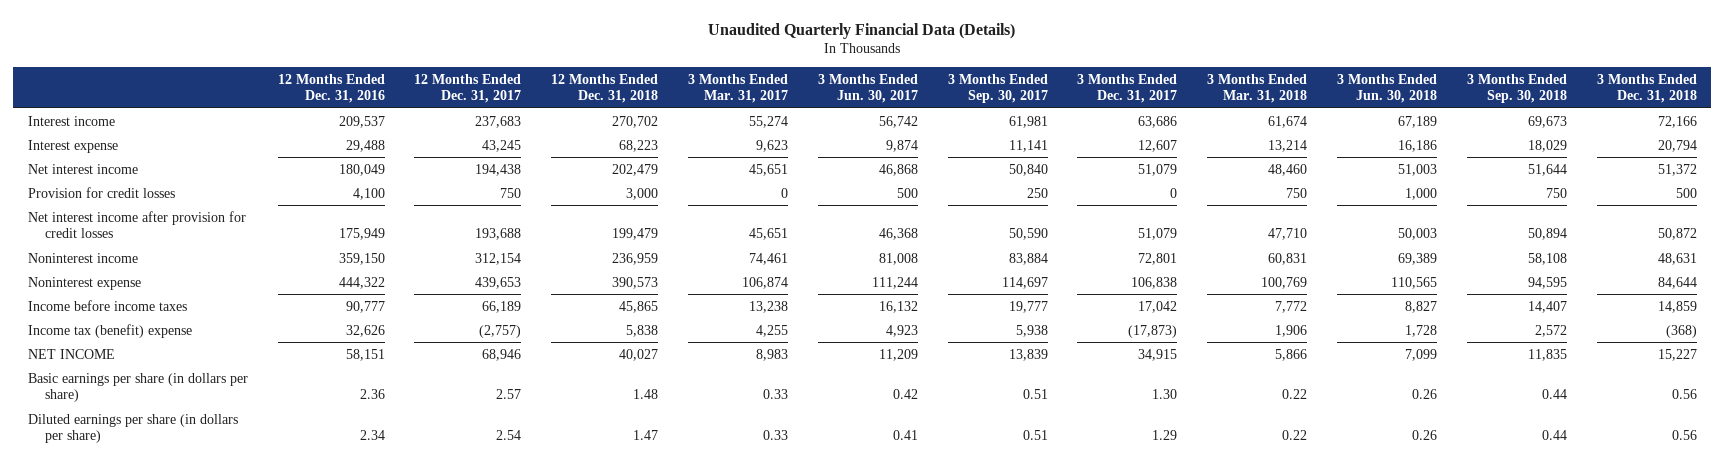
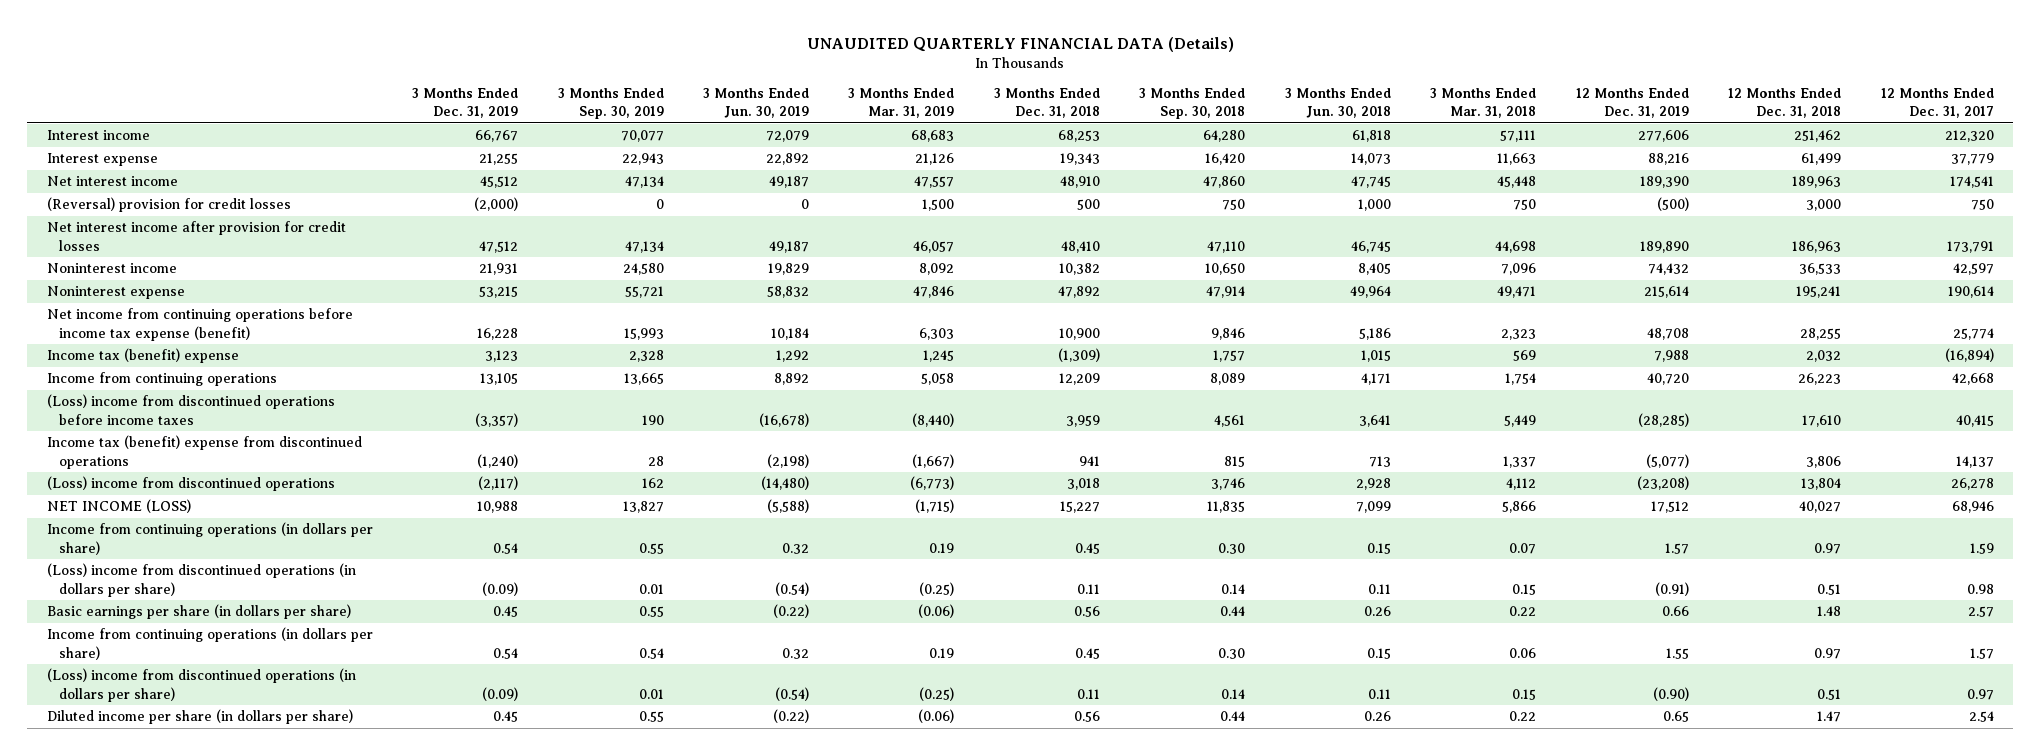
[708,22,1016,39] Unaudited Quarterly Financial Data (Details) -> [807,36,1235,52] UNAUDITED QUARTERLY FINANCIAL DATA (Details)
[277,73,385,104] 12 Months Ended Dec. 31, 2016 -> none
[687,73,788,104] 3 Months Ended Mar. 31, 2017 -> none
[817,73,918,104] 3 Months Ended Jun. 30, 2017 -> none
[947,73,1048,104] 3 Months Ended Sep. 30, 2017 -> none
[1077,73,1178,104] 3 Months Ended Dec. 31, 2017 -> none
none -> [412,87,519,119] 3 Months Ended Dec. 31, 2019
none -> [557,87,664,120] 3 Months Ended Sep. 30, 2019
none -> [702,87,809,119] 3 Months Ended Jun. 30, 2019
none -> [848,87,955,119] 3 Months Ended Mar. 31, 2019
none -> [1575,87,1689,119] 12 Months Ended Dec. 31, 2019
[475,115,522,128] 237,683 -> [1944,130,1994,143] 212,320
[612,115,659,128] 270,702 -> [1794,130,1842,143] 251,462
[1268,115,1308,128] 61,674 -> [1500,130,1537,143] 57,111
[1397,115,1437,128] 67,189 -> [1351,130,1391,143] 61,818
[1527,115,1567,128] 69,673 -> [1203,130,1246,143] 64,280
[1657,115,1697,128] 72,166 -> [1057,130,1100,143] 68,253
[482,139,522,152] 43,245 -> [1950,153,1994,166] 37,779
[619,139,659,152] 68,223 -> [1801,153,1842,166] 61,499
[1268,139,1308,152] 13,214 -> [1497,153,1537,166] 11,663
[1397,139,1437,152] 16,186 -> [1350,153,1391,166] 14,073
[1527,139,1567,152] 18,029 -> [1205,153,1246,166] 16,420
[1657,139,1697,152] 20,794 -> [1059,153,1100,166] 19,343
[475,163,522,176] 194,438 -> [1949,176,1994,189] 174,541
[612,163,659,176] 202,479 -> [1792,176,1842,189] 189,963
[1268,163,1308,176] 48,460 -> [1497,176,1537,189] 45,448
[1397,163,1437,176] 51,003 -> [1350,176,1391,189] 47,745
[1527,163,1567,176] 51,644 -> [1203,176,1246,189] 47,860
[1657,163,1697,176] 51,372 -> [1059,176,1100,189] 48,910
[27,186,175,198] Provision for credit losses -> [46,197,291,213] (Reversal) provision for credit losses
[475,228,522,241] 193,688 -> [1946,240,1994,253] 173,791
[612,228,659,241] 199,479 -> [1792,240,1842,253] 186,963
[1268,228,1308,241] 47,710 -> [1495,240,1537,253] 44,698
[1397,228,1437,241] 50,003 -> [1350,240,1391,253] 46,745
[1527,228,1567,241] 50,894 -> [1207,240,1246,253] 47,110
[1657,228,1697,241] 50,872 -> [1060,240,1100,253] 48,410
[475,252,522,265] 312,154 -> [1952,263,1994,276] 42,597
[612,252,659,265] 236,959 -> [1799,263,1842,276] 36,533
[1268,252,1308,265] 60,831 -> [1501,263,1537,276] 7,096
[1397,252,1437,265] 69,389 -> [1357,263,1391,276] 8,405
[1527,252,1567,265] 58,108 -> [1205,263,1246,276] 10,650
[1657,252,1697,265] 48,631 -> [1058,263,1100,276] 10,382
[475,276,522,289] 439,653 -> [1947,286,1994,299] 190,614
[612,276,659,289] 390,573 -> [1796,286,1842,299] 195,241
[1261,276,1308,289] 100,769 -> [1497,286,1537,299] 49,471
[1390,276,1437,289] 110,565 -> [1349,286,1391,299] 49,964
[1527,276,1567,289] 94,595 -> [1206,286,1246,299] 47,914
[1657,276,1697,289] 84,644 -> [1057,286,1100,299] 47,892
[27,299,187,311] Income before income taxes -> [46,308,353,341] Net income from continuing operations before income tax expense (benefit)
[482,300,522,313] 66,189 -> [1952,327,1994,340] 25,774
[619,300,659,313] 45,865 -> [1800,327,1842,340] 28,255
[1275,300,1308,313] 7,772 -> [1501,328,1537,340] 2,323
[1404,300,1437,313] 8,827 -> [1358,327,1391,340] 5,186
[1527,300,1567,313] 14,407 -> [1211,327,1246,340] 9,846
[1657,300,1697,313] 14,859 -> [1058,327,1100,340] 10,900
[479,324,522,338] (2,757) -> [1944,348,1994,363] (16,894)
[626,324,659,337] 5,838 -> [1806,350,1842,363] 2,032
[1275,324,1308,337] 1,906 -> [1513,350,1537,362] 569
[1404,324,1437,337] 1,728 -> [1360,350,1391,363] 1,015
[1534,324,1567,337] 2,572 -> [1213,350,1246,363] 1,757
[1665,324,1697,338] (368) -> [1057,348,1100,363] (1,309)
none -> [46,372,277,387] Income from continuing operations
none -> [46,394,335,425] (Loss) income from discontinued operations before income taxes
none -> [46,435,362,469] Income tax (benefit) expense from discontinued operations
none -> [46,476,335,492] (Loss) income from discontinued operations
[27,348,115,359] NET INCOME -> [46,499,191,514] NET INCOME (LOSS)
none -> [46,522,373,555] Income from continuing operations (in dollars per share)
none -> [46,563,356,597] (Loss) income from discontinued operations (in dollars per share)
none -> [46,627,373,660] Income from continuing operations (in dollars per share)
none -> [46,668,356,702] (Loss) income from discontinued operations (in dollars per share)
[27,413,238,444] Diluted earnings per share (in dollars per share) -> [46,709,353,725] Diluted income per share (in dollars per share)

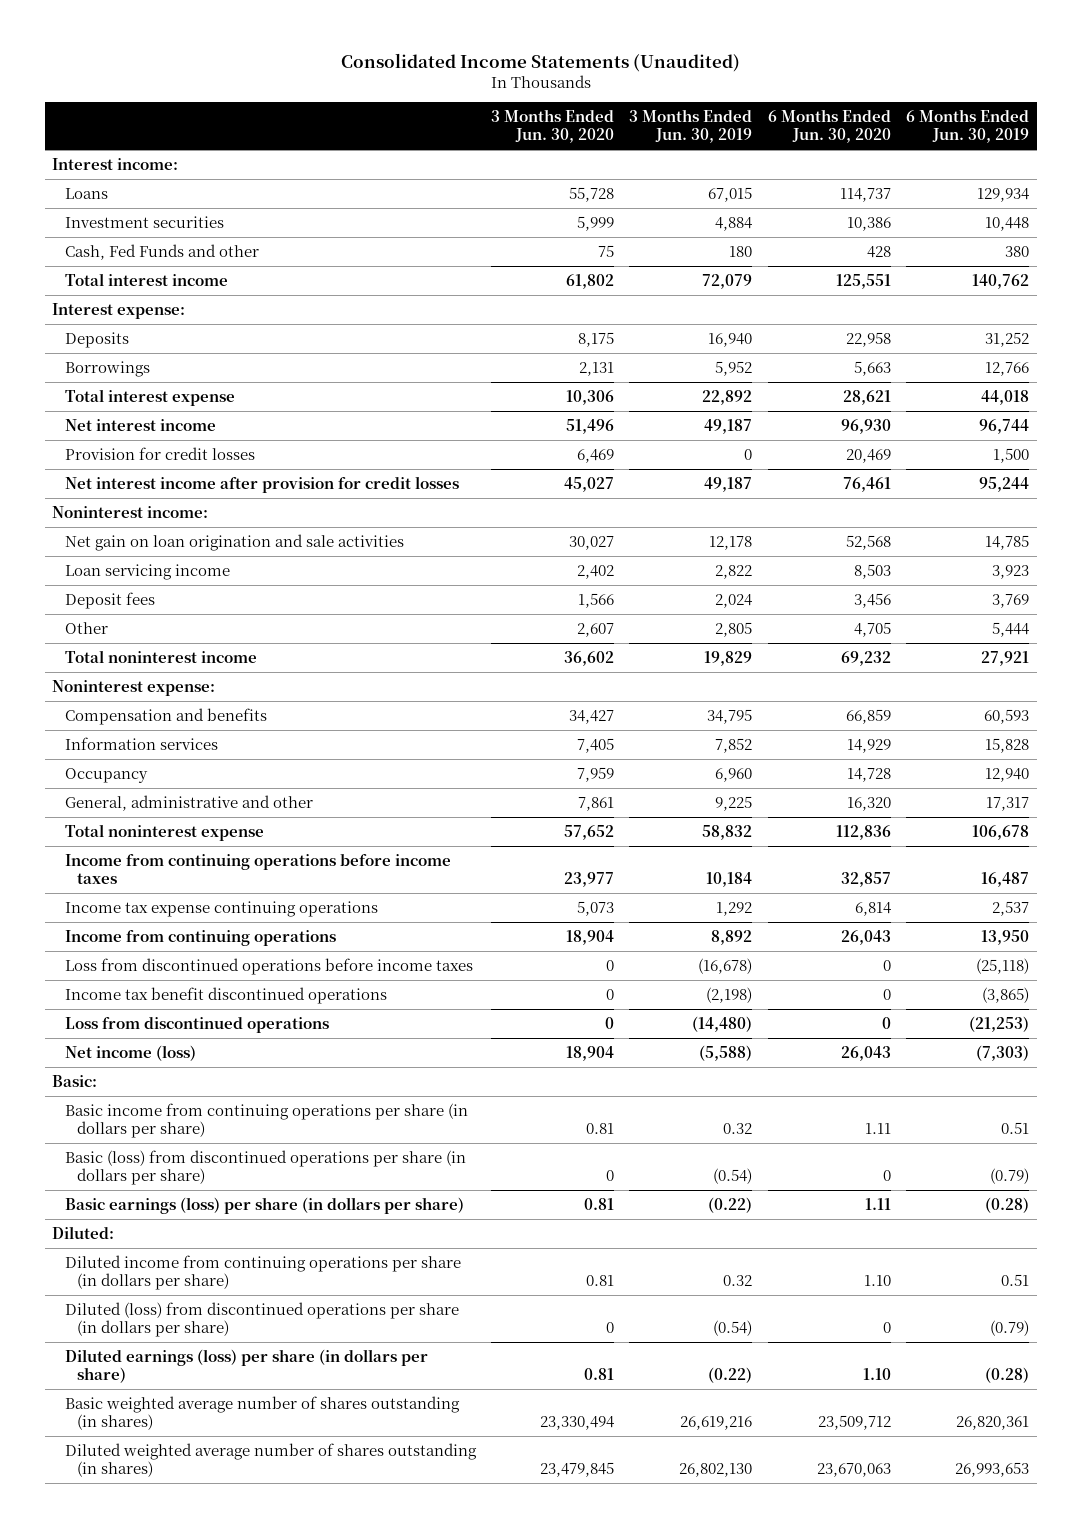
[807,36,1235,52] UNAUDITED QUARTERLY FINANCIAL DATA (Details) -> [340,52,740,72] Consolidated Income Statements (Unaudited)
[412,87,519,119] 3 Months Ended Dec. 31, 2019 -> none
[557,87,664,120] 3 Months Ended Sep. 30, 2019 -> none
[848,87,955,119] 3 Months Ended Mar. 31, 2019 -> none
[993,87,1100,119] 3 Months Ended Dec. 31, 2018 -> none
[1139,87,1246,120] 3 Months Ended Sep. 30, 2018 -> none
[1284,87,1391,119] 3 Months Ended Jun. 30, 2018 -> none
[1430,87,1537,119] 3 Months Ended Mar. 31, 2018 -> none
[1575,87,1689,119] 12 Months Ended Dec. 31, 2019 -> none
[1728,87,1842,119] 12 Months Ended Dec. 31, 2018 -> none
[1880,87,1994,119] 12 Months Ended Dec. 31, 2017 -> none
none -> [491,109,615,144] 3 Months Ended Jun. 30, 2020
none -> [767,109,891,144] 6 Months Ended Jun. 30, 2020
none -> [906,109,1030,144] 6 Months Ended Jun. 30, 2019
none -> [52,157,179,170] Interest income:
none -> [64,187,108,199] Loans
none -> [64,215,224,228] Investment securities
none -> [64,243,259,260] Cash, Fed Funds and other
[46,130,150,141] Interest income -> [64,272,228,286] Total interest income
none -> [52,302,186,319] Interest expense:
none -> [64,331,129,348] Deposits
none -> [64,360,150,377] Borrowings
[46,153,158,167] Interest expense -> [64,388,235,406] Total interest expense
[46,197,291,213] (Reversal) provision for credit losses -> [64,446,255,460] Provision for credit losses
none -> [52,505,209,518] Noninterest income:
none -> [64,533,404,551] Net gain on loan origination and sale activities
none -> [64,563,230,580] Loan servicing income
none -> [64,591,155,609] Deposit fees
none -> [64,621,108,634] Other
[46,263,177,274] Noninterest income -> [64,649,257,663] Total noninterest income
none -> [52,679,216,696] Noninterest expense:
none -> [64,707,267,725] Compensation and benefits
none -> [64,736,218,750] Information services
none -> [64,767,148,783] Occupancy
none -> [64,794,313,811] General, administrative and other
[46,286,185,300] Noninterest expense -> [64,823,264,841] Total noninterest expense
[46,308,353,341] Net income from continuing operations before income tax expense (benefit) -> [64,853,451,884] Income from continuing operations before income taxes
[46,348,239,364] Income tax (benefit) expense -> [64,900,378,917] Income tax expense continuing operations
[46,394,335,425] (Loss) income from discontinued operations before income taxes -> [64,957,473,975] Loss from discontinued operations before income taxes
[46,435,362,469] Income tax (benefit) expense from discontinued operations -> [64,986,387,1004] Income tax benefit discontinued operations
[46,476,335,492] (Loss) income from discontinued operations -> [64,1016,329,1033] Loss from discontinued operations
[46,499,191,514] NET INCOME (LOSS) -> [64,1044,196,1061] Net income (loss)
none -> [52,1074,98,1087] Basic:
[46,522,373,555] Income from continuing operations (in dollars per share) -> [64,1102,468,1138] Basic income from continuing operations per share (in dollars per share)
[46,563,356,597] (Loss) income from discontinued operations (in dollars per share) -> [64,1149,466,1185] Basic (loss) from discontinued operations per share (in dollars per share)
[46,604,351,620] Basic earnings per share (in dollars per share) -> [64,1196,464,1214] Basic earnings (loss) per share (in dollars per share)
none -> [52,1225,115,1239] Diluted:
[46,627,373,660] Income from continuing operations (in dollars per share) -> [64,1254,461,1290] Diluted income from continuing operations per share (in dollars per share)
[46,668,356,702] (Loss) income from discontinued operations (in dollars per share) -> [64,1301,459,1337] Diluted (loss) from discontinued operations per share (in dollars per share)
[46,709,353,725] Diluted income per share (in dollars per share) -> [64,1348,428,1383] Diluted earnings (loss) per share (in dollars per share)
none -> [64,1395,460,1430] Basic weighted average number of shares outstanding (in shares)
none -> [64,1442,477,1477] Diluted weighted average number of shares outstanding (in shares)

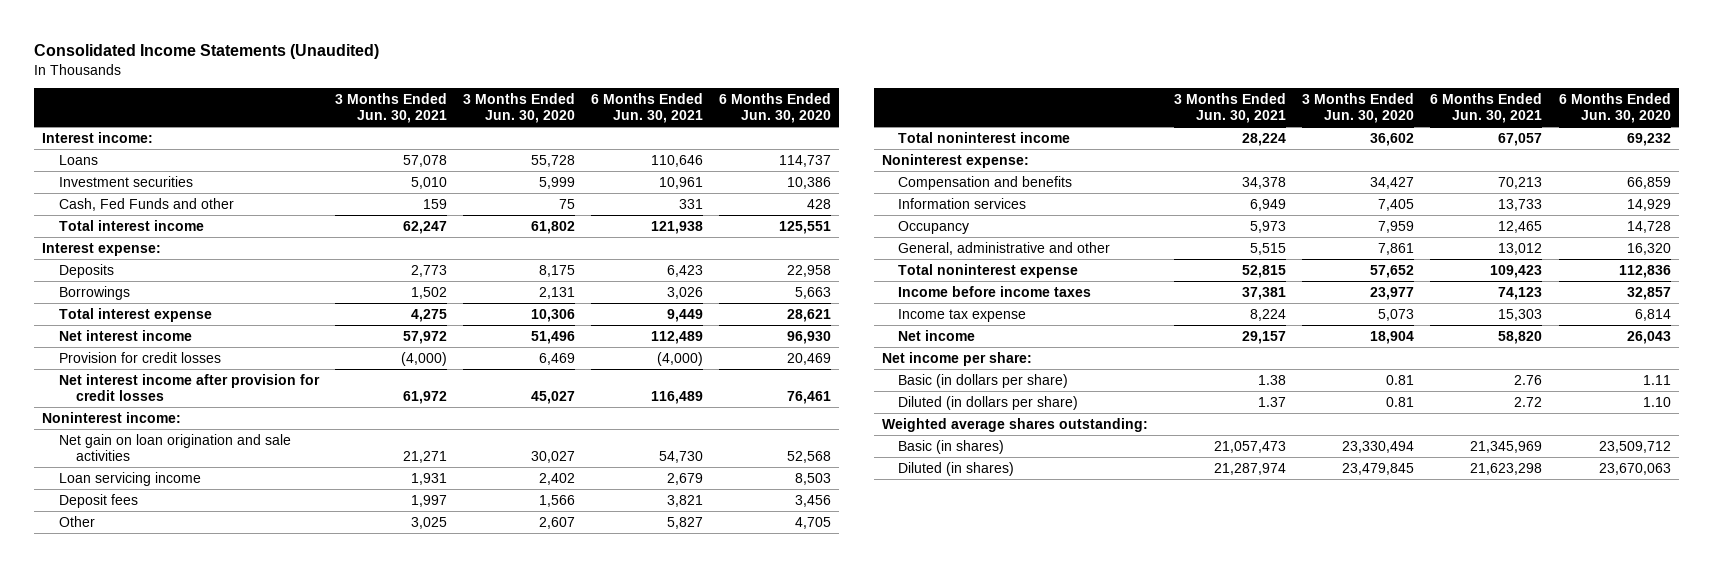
[629,109,753,144] 3 Months Ended Jun. 30, 2019 -> none
[906,109,1030,144] 6 Months Ended Jun. 30, 2019 -> none
none -> [335,93,448,124] 3 Months Ended Jun. 30, 2021
none -> [591,93,704,124] 6 Months Ended Jun. 30, 2021
[64,929,336,946] Income from continuing operations -> none
[64,957,473,975] Loss from discontinued operations before income taxes -> none
[64,986,387,1004] Income tax benefit discontinued operations -> none
[64,1016,329,1033] Loss from discontinued operations -> none
[64,1102,468,1138] Basic income from continuing operations per share (in dollars per share) -> none
[64,1149,466,1185] Basic (loss) from discontinued operations per share (in dollars per share) -> none
[52,1225,115,1239] Diluted: -> none
[64,1254,461,1290] Diluted income from continuing operations per share (in dollars per share) -> none
[64,1301,459,1337] Diluted (loss) from discontinued operations per share (in dollars per share) -> none
[64,853,451,884] Income from continuing operations before income taxes -> [898,285,1092,297] Income before income taxes
[64,900,378,917] Income tax expense continuing operations -> [898,308,1027,322] Income tax expense
[64,1044,196,1061] Net income (loss) -> [898,329,976,341] Net income
[52,1074,98,1087] Basic: -> [881,351,1032,366] Net income per share:
[64,1196,464,1214] Basic earnings (loss) per share (in dollars per share) -> [898,373,1069,388] Basic (in dollars per share)
[64,1348,428,1383] Diluted earnings (loss) per share (in dollars per share) -> [898,395,1079,410] Diluted (in dollars per share)
none -> [881,417,1148,432] Weighted average shares outstanding:
[64,1395,460,1430] Basic weighted average number of shares outstanding (in shares) -> [898,439,1005,454] Basic (in shares)
[64,1442,477,1477] Diluted weighted average number of shares outstanding (in shares) -> [898,461,1015,476] Diluted (in shares)

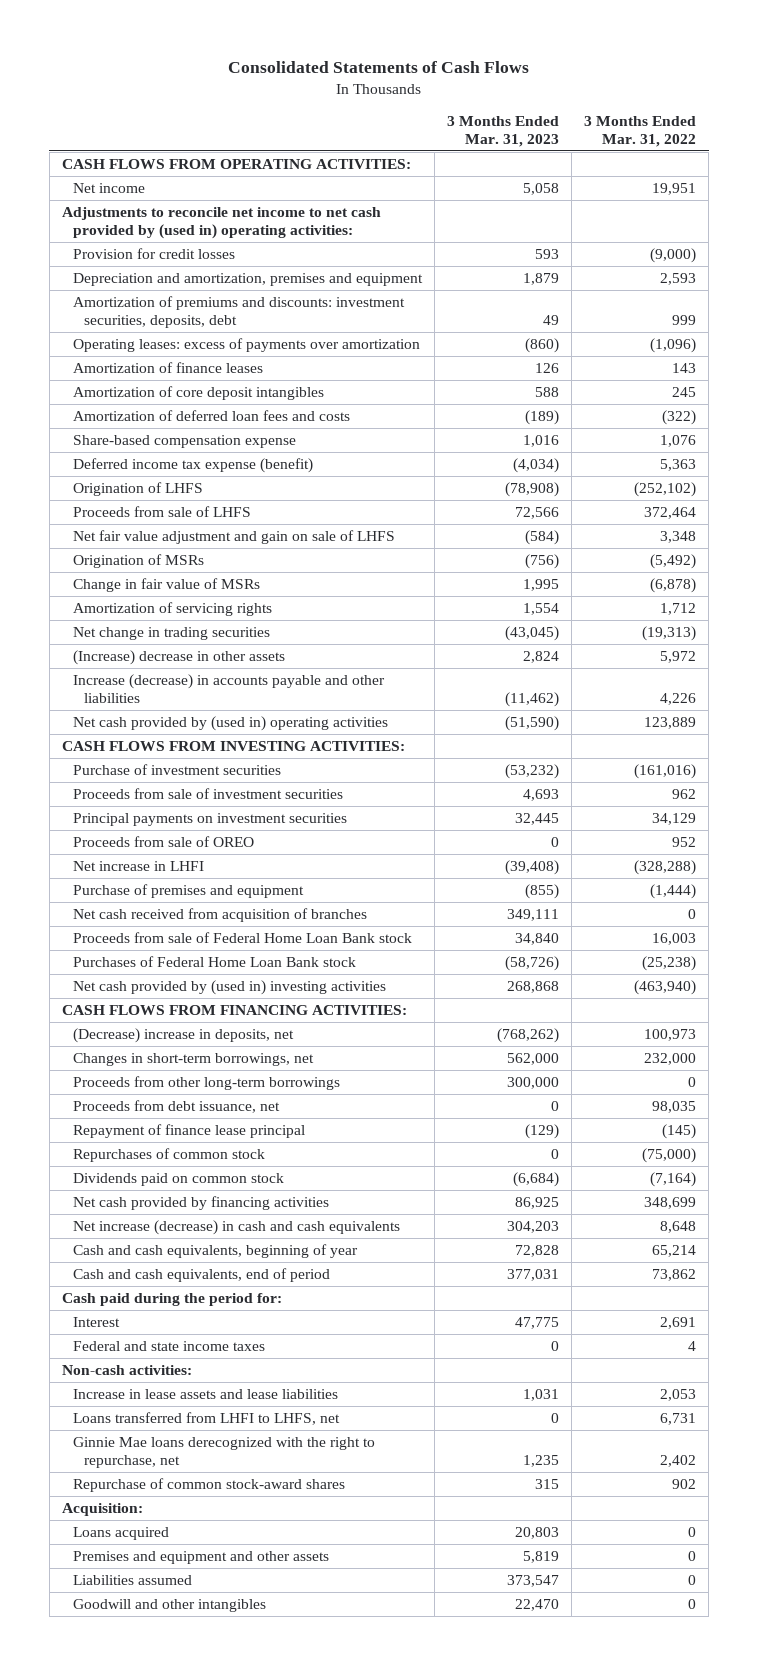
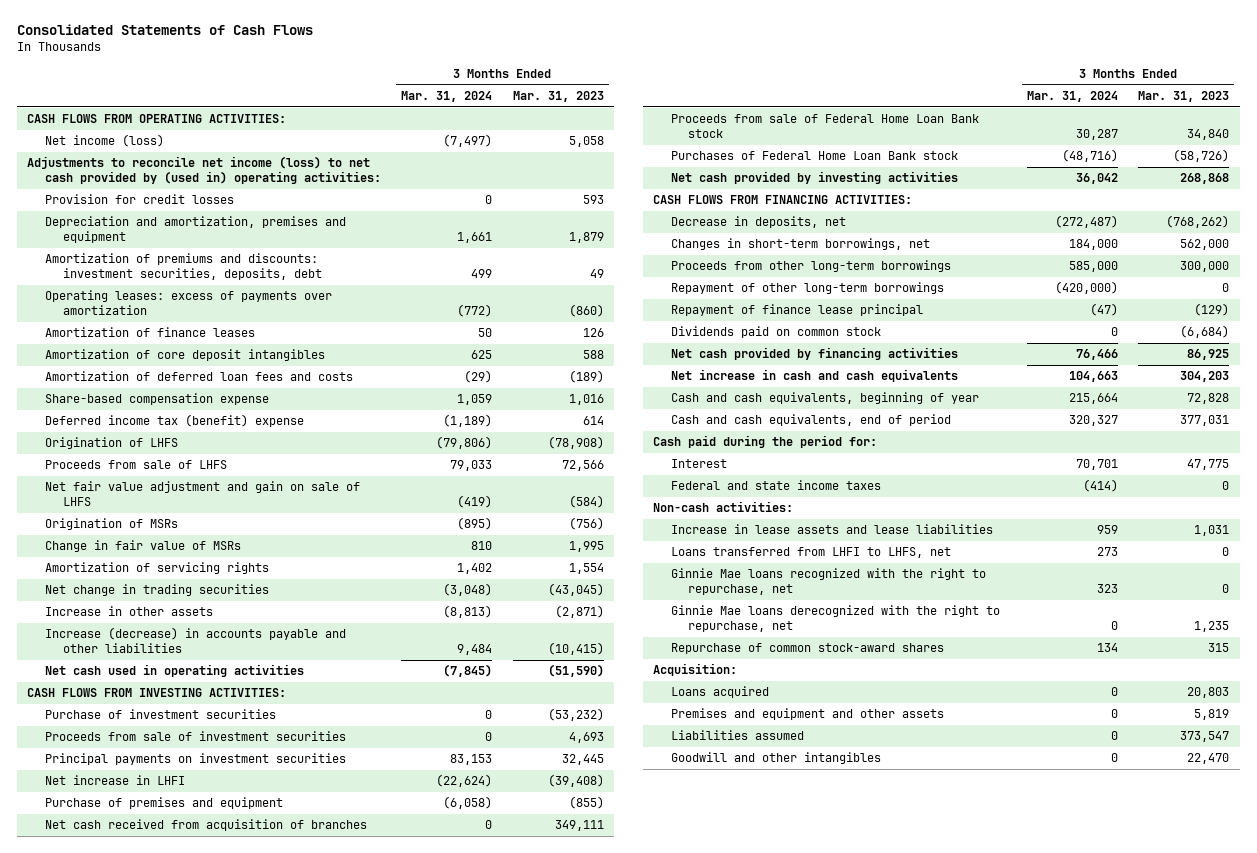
[584,115,697,148] 3 Months Ended Mar. 31, 2022 -> none
none -> [401,90,493,102] Mar. 31, 2024
[72,182,145,193] Net income -> [44,134,164,148] Net income (loss)
[61,206,381,240] Adjustments to reconcile net income to net cash provided by (used in) operating activities: -> [27,156,381,184] Adjustments to reconcile net income (loss) to net cash provided by (used in) operating activities:
[72,457,313,473] Deferred income tax expense (benefit) -> [44,414,304,428] Deferred income tax (benefit) expense
[513,457,560,473] (4,034) -> [582,416,604,426] 614
[72,649,285,665] (Increase) decrease in other assets -> [44,606,213,617] Increase in other assets
[523,650,560,663] 2,824 -> [554,605,604,619] (2,871)
[505,692,560,708] (11,462) -> [547,641,604,655] (10,415)
[72,715,388,731] Net cash provided by (used in) operating activities -> [44,664,304,678] Net cash used in operating activities
[72,835,254,847] Proceeds from sale of OREO -> none
[72,979,386,995] Net cash provided by (used in) investing activities -> [670,171,958,185] Net cash provided by investing activities
[72,1027,294,1043] (Decrease) increase in deposits, net -> [670,216,846,229] Decrease in deposits, net
[72,1099,280,1113] Proceeds from debt issuance, net -> none
none -> [670,282,944,295] Repayment of other long-term borrowings
[72,1147,265,1162] Repurchases of common stock -> none
[72,1219,400,1235] Net increase (decrease) in cash and cash equivalents -> [670,369,958,383] Net increase in cash and cash equivalents
none -> [670,568,986,595] Ginnie Mae loans recognized with the right to repurchase, net

